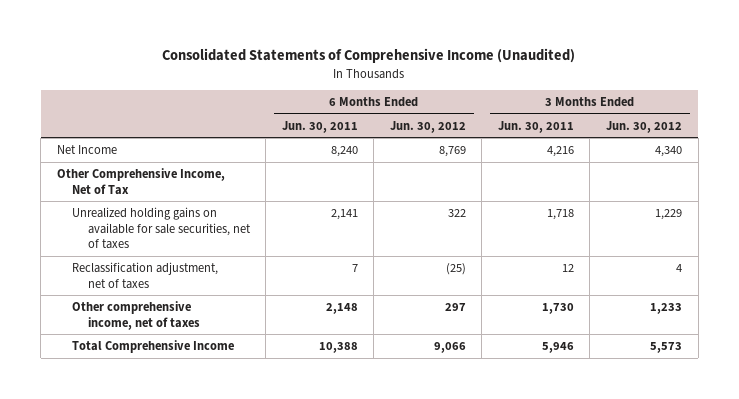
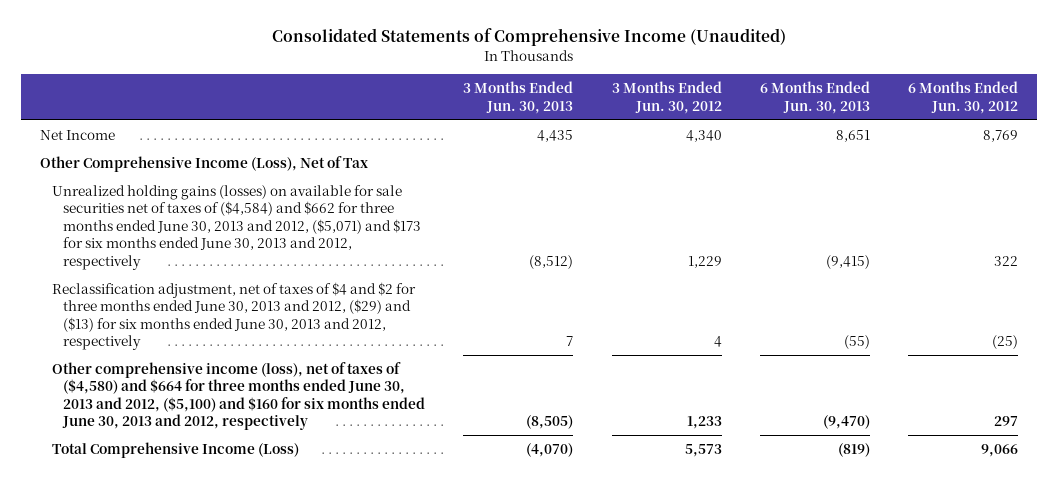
[281,120,358,133] Jun. 30, 2011 -> none
[497,120,574,133] Jun. 30, 2011 -> none
none -> [463,81,574,114] 3 Months Ended Jun. 30, 2013
none -> [759,81,870,114] 6 Months Ended Jun. 30, 2013
[56,167,225,195] Other Comprehensive Income, Net of Tax -> [40,155,369,172] Other Comprehensive Income (Loss), Net of Tax
[72,206,251,250] Unrealized holding gains on available for sale securities, net of taxes -> [51,184,422,270] Unrealized holding gains (losses) on available for sale securities net of taxes of ($4,584) and $662 for three months ended June 30, 2013 and 2012, ($5,071) and $173 for six months ended June 30, 2013 and 2012, respectively
[72,261,219,289] Reclassification adjustment, net of taxes -> [51,281,416,351] Reclassification adjustment, net of taxes of $4 and $2 for three months ended June 30, 2013 and 2012, ($29) and ($13) for six months ended June 30, 2013 and 2012, respectively
[72,300,200,330] Other comprehensive income, net of taxes -> [51,361,426,431] Other comprehensive income (loss), net of taxes of ($4,580) and $664 for three months ended June 30, 2013 and 2012, ($5,100) and $160 for six months ended June 30, 2013 and 2012, respectively
[72,339,235,353] Total Comprehensive Income -> [51,441,299,458] Total Comprehensive Income (Loss)

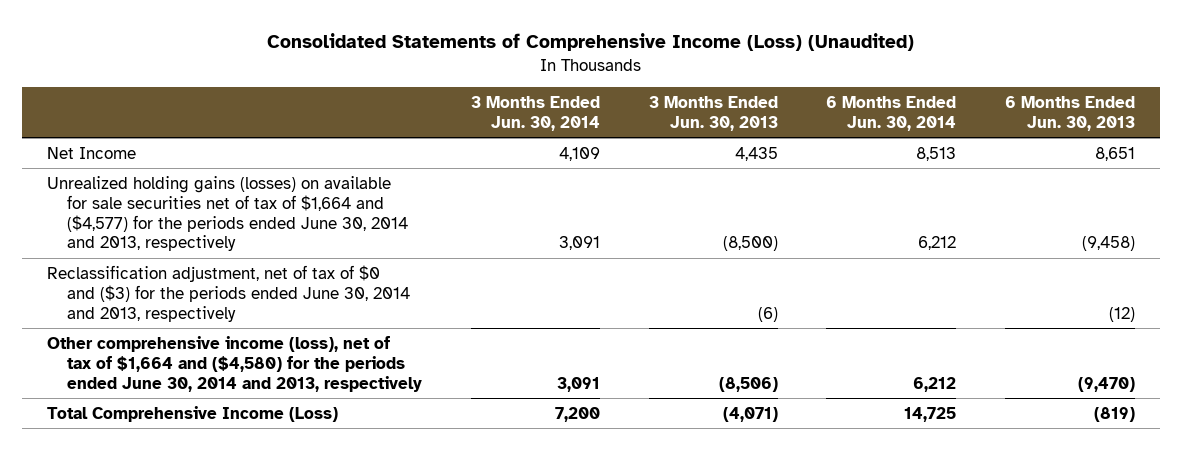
[272,28,787,47] Consolidated Statements of Comprehensive Income (Unaudited) -> [267,33,915,52] Consolidated Statements of Comprehensive Income (Loss) (Unaudited)
[611,81,722,114] 3 Months Ended Jun. 30, 2012 -> none
[908,81,1019,114] 6 Months Ended Jun. 30, 2012 -> none
none -> [470,95,600,131] 3 Months Ended Jun. 30, 2014
none -> [826,95,957,131] 6 Months Ended Jun. 30, 2014
[40,155,369,172] Other Comprehensive Income (Loss), Net of Tax -> none
[51,184,422,270] Unrealized holding gains (losses) on available for sale securities net of taxes of ($4,584) and $662 for three months ended June 30, 2013 and 2012, ($5,071) and $173 for six months ended June 30, 2013 and 2012, respectively -> [46,175,408,252] Unrealized holding gains (losses) on available for sale securities net of tax of $1,664 and ($4,577) for the periods ended June 30, 2014 and 2013, respectively
[529,254,574,269] (8,512) -> [722,236,778,252] (8,500)
[825,254,870,269] (9,415) -> [1082,236,1136,252] (9,458)
[51,281,416,351] Reclassification adjustment, net of taxes of $4 and $2 for three months ended June 30, 2013 and 2012, ($29) and ($13) for six months ended June 30, 2013 and 2012, respectively -> [46,264,410,322] Reclassification adjustment, net of tax of $0 and ($3) for the periods ended June 30, 2014 and 2013, respectively
[566,336,574,347] 7 -> [757,306,778,322] (6)
[843,335,870,350] (55) -> [1109,306,1136,322] (12)
[51,361,426,431] Other comprehensive income (loss), net of taxes of ($4,580) and $664 for three months ended June 30, 2013 and 2012, ($5,100) and $160 for six months ended June 30, 2013 and 2012, respectively -> [46,335,422,392] Other comprehensive income (loss), net of tax of $1,664 and ($4,580) for the periods ended June 30, 2014 and 2013, respectively
[526,415,574,430] (8,505) -> [718,376,778,392] (8,506)
[526,442,574,457] (4,070) -> [722,406,778,422] (4,071)

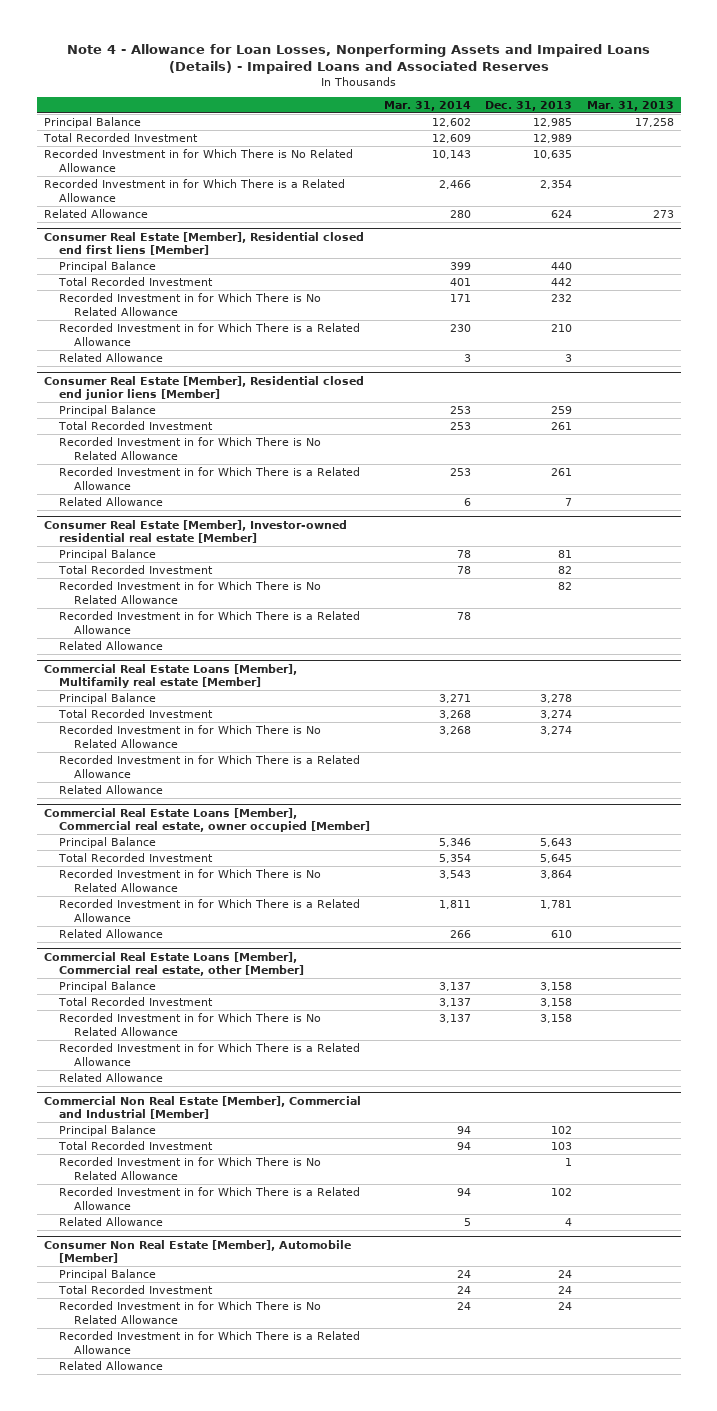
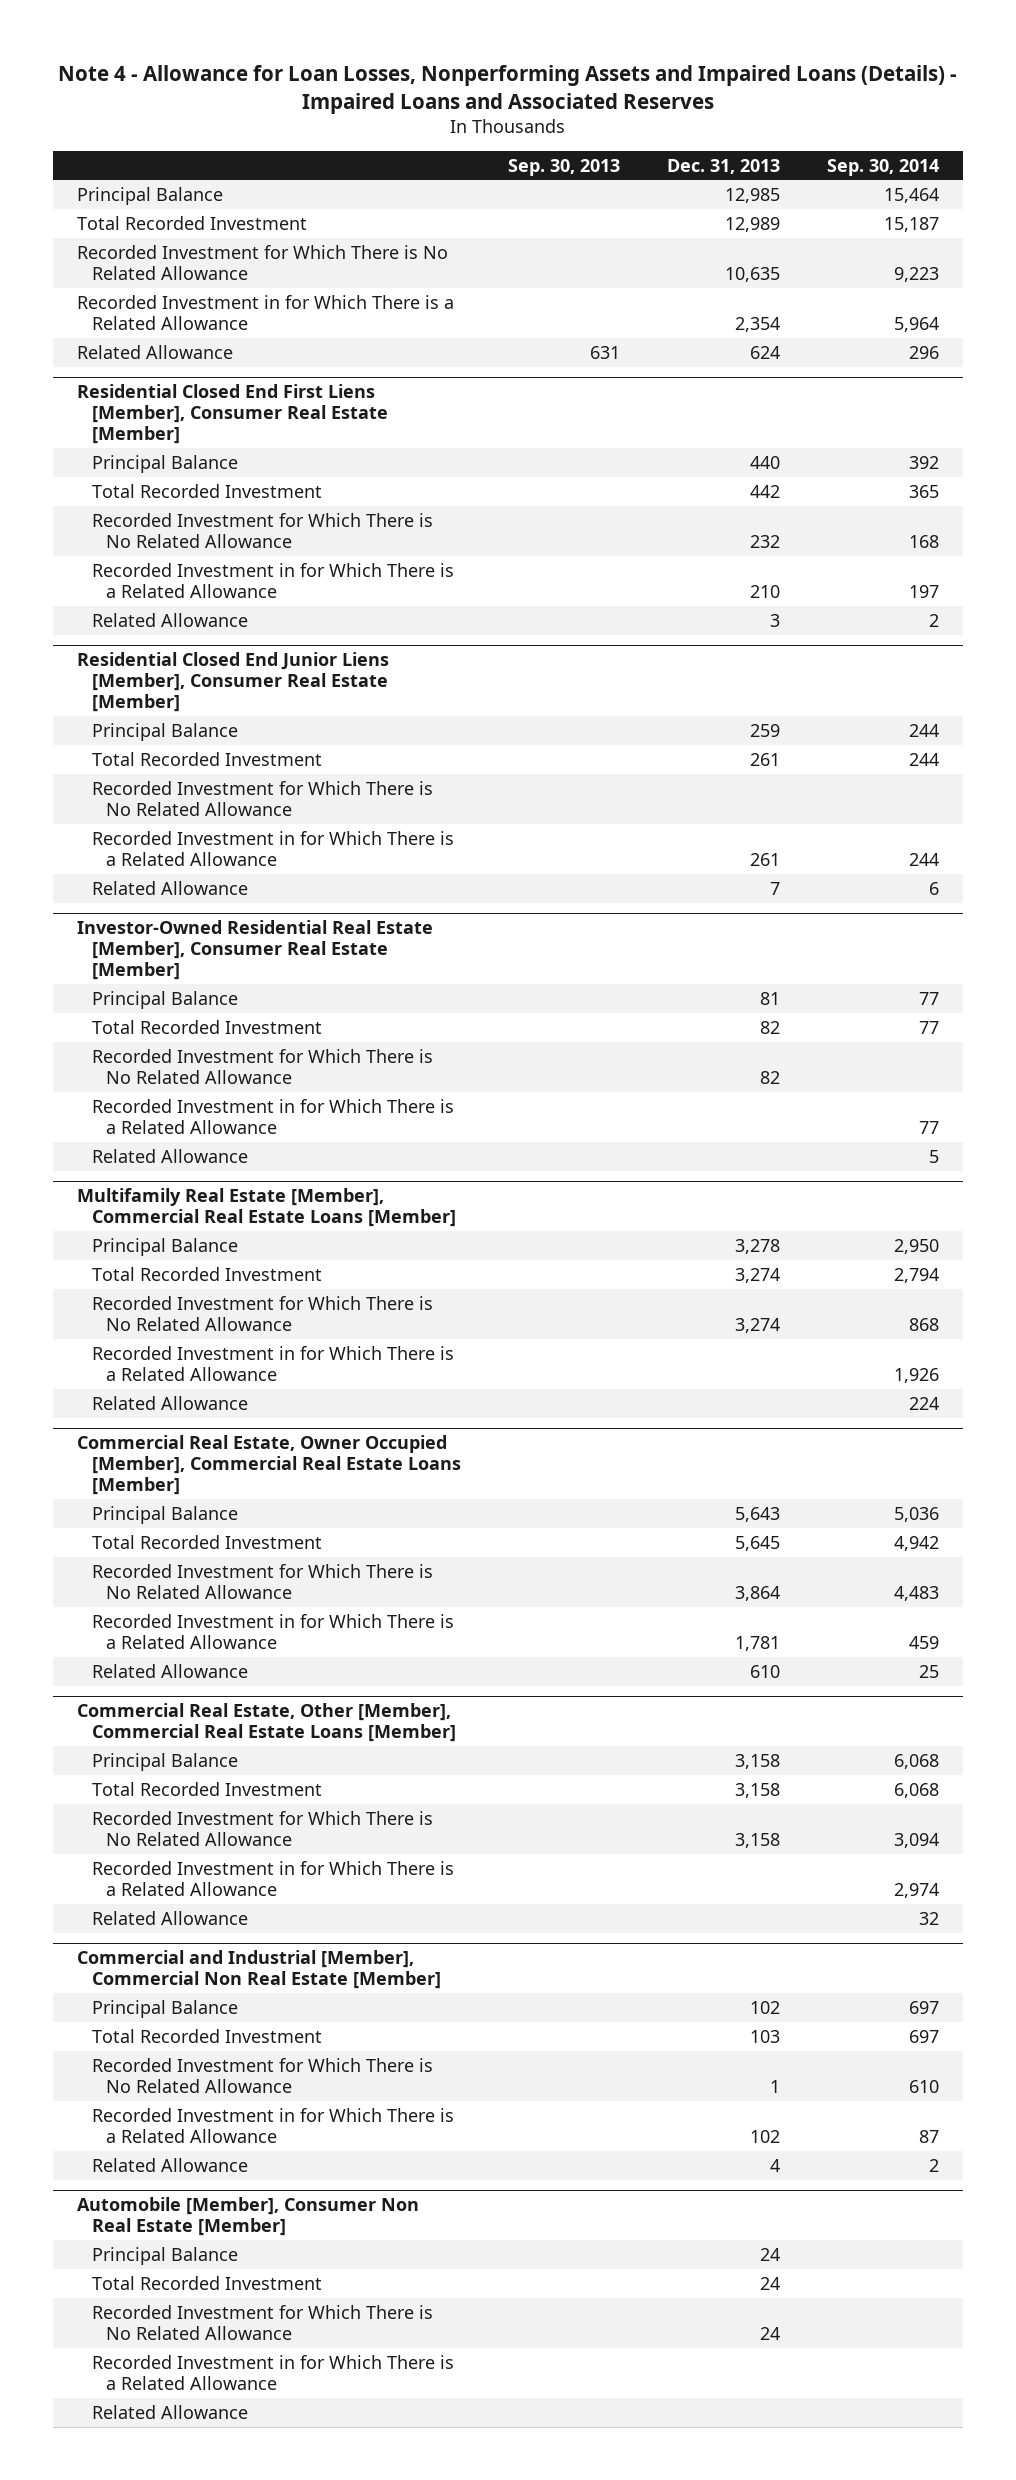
[384,100,472,111] Mar. 31, 2014 -> none
[586,100,674,111] Mar. 31, 2013 -> none
none -> [507,158,620,176] Sep. 30, 2013
none -> [827,158,940,176] Sep. 30, 2014
[43,149,353,172] Recorded Investment in for Which There is No Related Allowance -> [77,244,449,280] Recorded Investment for Which There is No Related Allowance
[43,231,364,256] Consumer Real Estate [Member], Residential closed end first liens [Member] -> [77,384,388,445] Residential Closed End First Liens [Member], Consumer Real Estate [Member]
[58,293,321,316] Recorded Investment in for Which There is No Related Allowance -> [91,512,433,548] Recorded Investment for Which There is No Related Allowance
[43,375,364,401] Consumer Real Estate [Member], Residential closed end junior liens [Member] -> [77,652,390,713] Residential Closed End Junior Liens [Member], Consumer Real Estate [Member]
[58,437,321,460] Recorded Investment in for Which There is No Related Allowance -> [91,780,433,816] Recorded Investment for Which There is No Related Allowance
[43,519,347,544] Consumer Real Estate [Member], Investor-owned residential real estate [Member] -> [77,920,434,981] Investor-Owned Residential Real Estate [Member], Consumer Real Estate [Member]
[58,581,321,604] Recorded Investment in for Which There is No Related Allowance -> [91,1048,433,1084] Recorded Investment for Which There is No Related Allowance
[43,663,297,689] Commercial Real Estate Loans [Member], Multifamily real estate [Member] -> [77,1188,456,1228] Multifamily Real Estate [Member], Commercial Real Estate Loans [Member]
[58,725,321,748] Recorded Investment in for Which There is No Related Allowance -> [91,1295,433,1331] Recorded Investment for Which There is No Related Allowance
[43,807,370,833] Commercial Real Estate Loans [Member], Commercial real estate, owner occupied [Member] -> [77,1435,461,1496] Commercial Real Estate, Owner Occupied [Member], Commercial Real Estate Loans [Member]
[58,869,321,892] Recorded Investment in for Which There is No Related Allowance -> [91,1563,433,1599] Recorded Investment for Which There is No Related Allowance
[43,951,304,977] Commercial Real Estate Loans [Member], Commercial real estate, other [Member] -> [77,1703,456,1743] Commercial Real Estate, Other [Member], Commercial Real Estate Loans [Member]
[58,1013,321,1036] Recorded Investment in for Which There is No Related Allowance -> [91,1810,433,1846] Recorded Investment for Which There is No Related Allowance
[43,1095,361,1120] Commercial Non Real Estate [Member], Commercial and Industrial [Member] -> [77,1950,441,1990] Commercial and Industrial [Member], Commercial Non Real Estate [Member]
[58,1157,321,1180] Recorded Investment in for Which There is No Related Allowance -> [91,2057,433,2093] Recorded Investment for Which There is No Related Allowance
[43,1239,351,1264] Consumer Non Real Estate [Member], Automobile [Member] -> [77,2197,420,2237] Automobile [Member], Consumer Non Real Estate [Member]
[58,1301,321,1324] Recorded Investment in for Which There is No Related Allowance -> [91,2304,433,2340] Recorded Investment for Which There is No Related Allowance

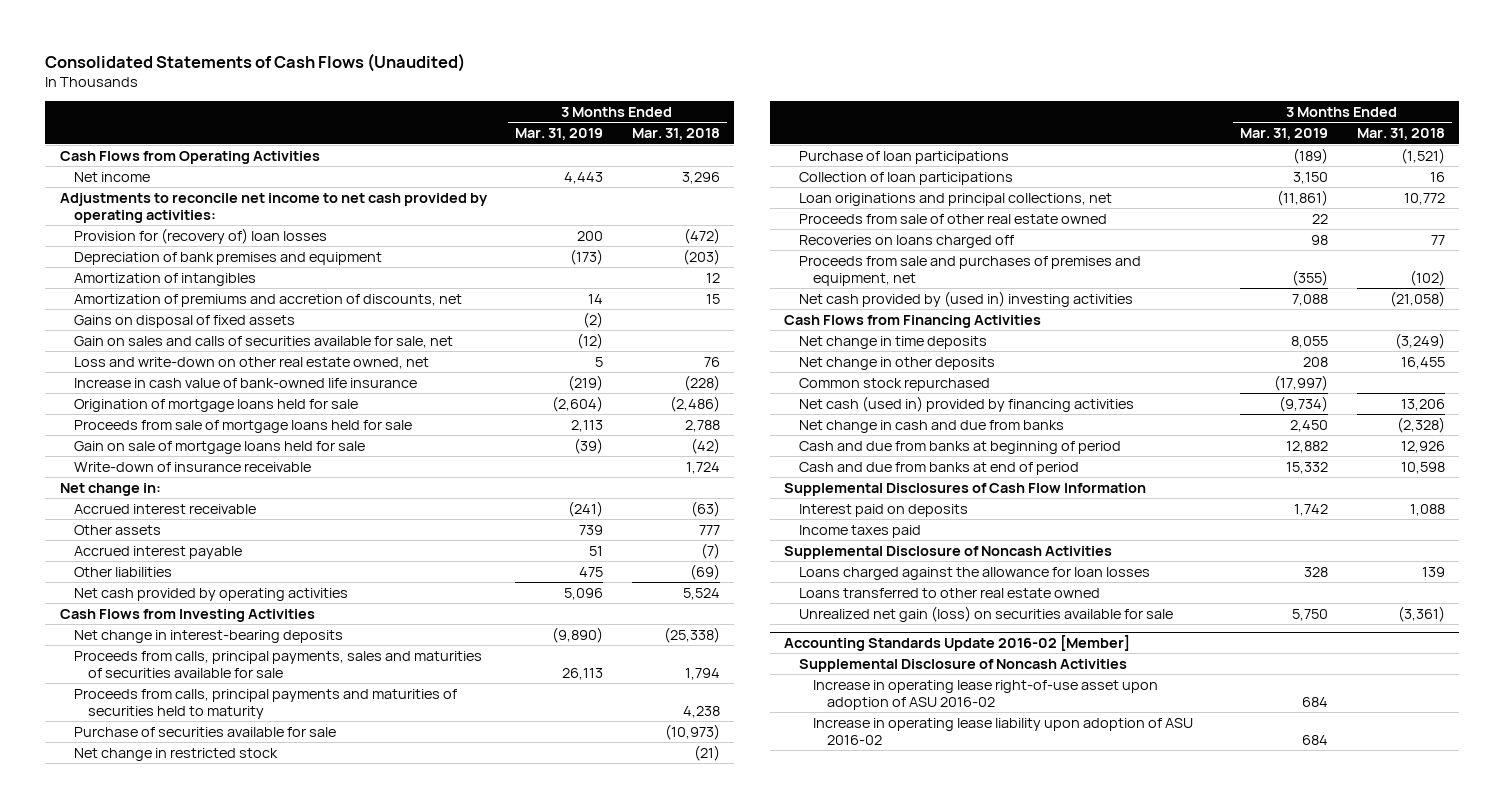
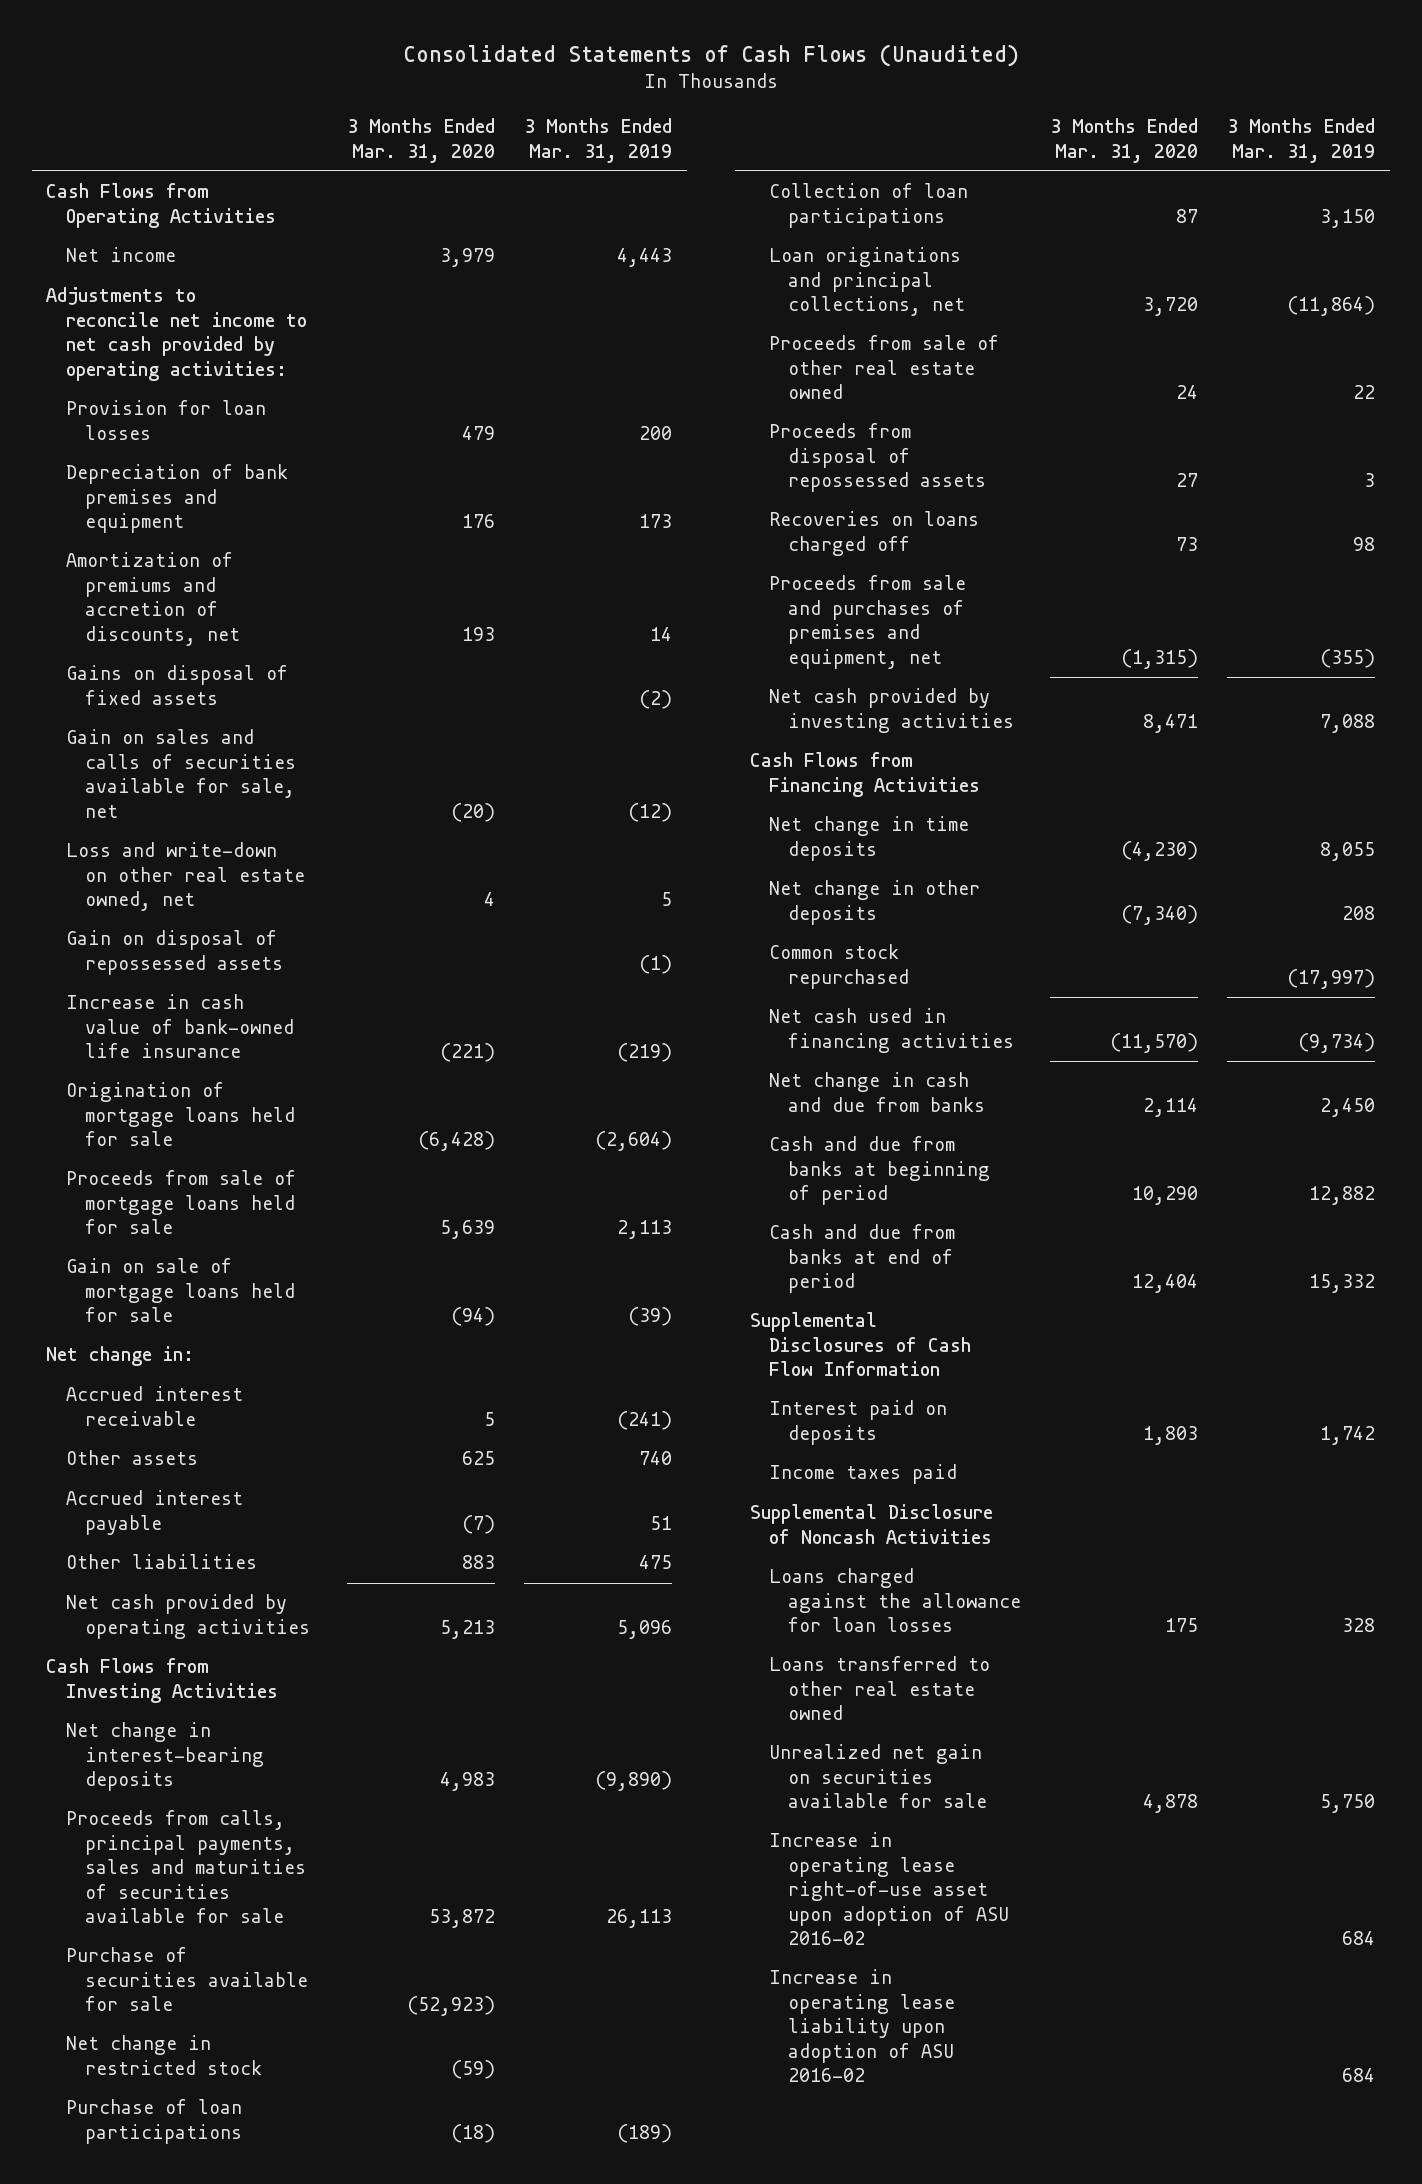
[631,128,720,141] Mar. 31, 2018 -> none
none -> [346,118,495,163] 3 Months Ended Mar. 31, 2020
[73,272,256,286] Amortization of intangibles -> none
[73,227,327,244] Provision for (recovery of) loan losses -> [65,400,266,440] Provision for loan losses
[570,248,604,265] (173) -> [639,514,673,529] 173
none -> [65,930,283,975] Gain on disposal of repossessed assets
[73,461,311,472] Write-down of insurance receivable -> none
[579,524,604,535] 739 -> [639,1451,673,1466] 740
[73,688,457,719] Proceeds from calls, principal payments and maturities of securities held to maturity -> none
[1276,189,1328,206] (11,861) -> [1287,296,1376,317] (11,864)
none -> [768,423,987,493] Proceeds from disposal of repossessed assets
[798,290,1133,307] Net cash provided by (used in) investing activities -> [768,688,1015,733] Net cash provided by investing activities
[798,395,1134,412] Net cash (used in) provided by financing activities -> [768,1008,1015,1053] Net cash used in financing activities
[784,635,1131,652] Accounting Standards Update 2016-02 [Member] -> none
[798,658,1127,672] Supplemental Disclosure of Noncash Activities -> none
[798,605,1173,622] Unrealized net gain (loss) on securities available for sale -> [768,1744,988,1809] Unrealized net gain on securities available for sale

